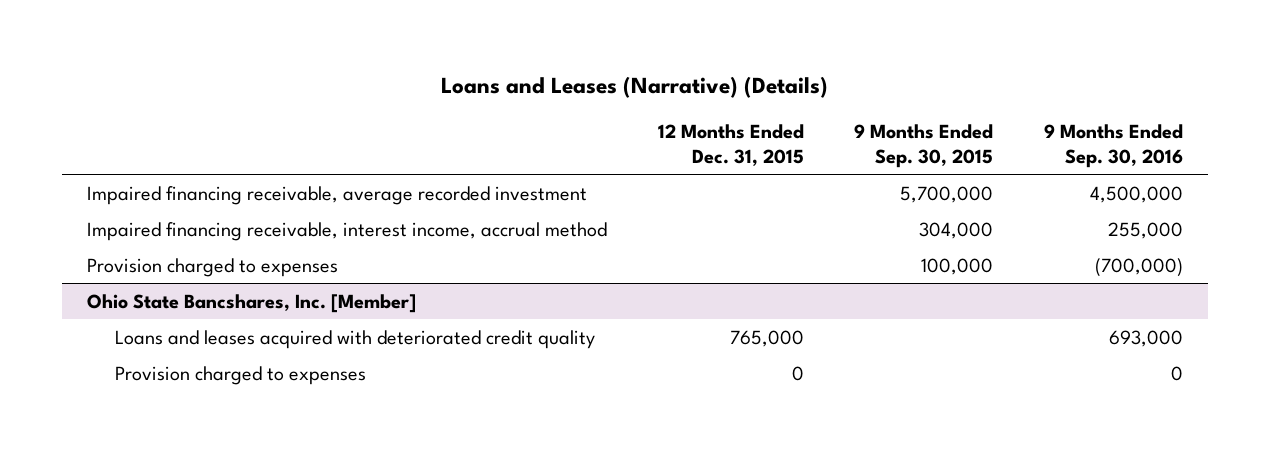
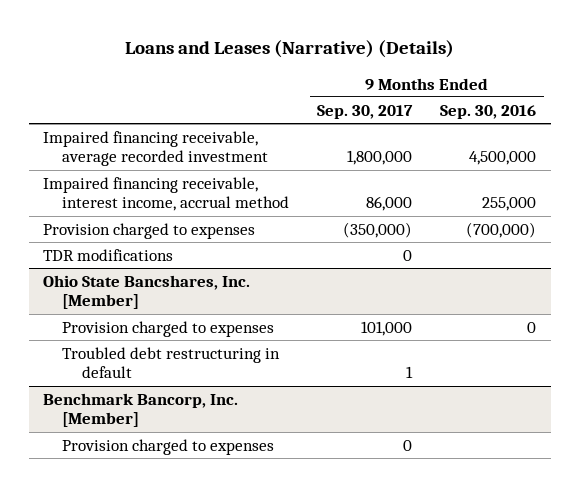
[657,124,804,166] 12 Months Ended Dec. 31, 2015 -> none
[854,124,994,168] 9 Months Ended Sep. 30, 2015 -> none
none -> [317,104,414,119] Sep. 30, 2017
none -> [42,248,173,261] TDR modifications
[114,329,595,349] Loans and leases acquired with deteriorated credit quality -> none
none -> [62,346,281,379] Troubled debt restructuring in default
none -> [42,392,238,428] Benchmark Bancorp, Inc. [Member]
none -> [62,438,275,455] Provision charged to expenses

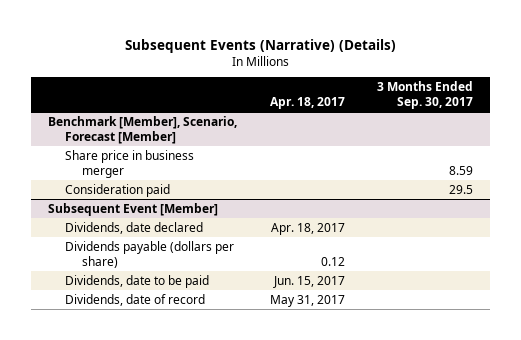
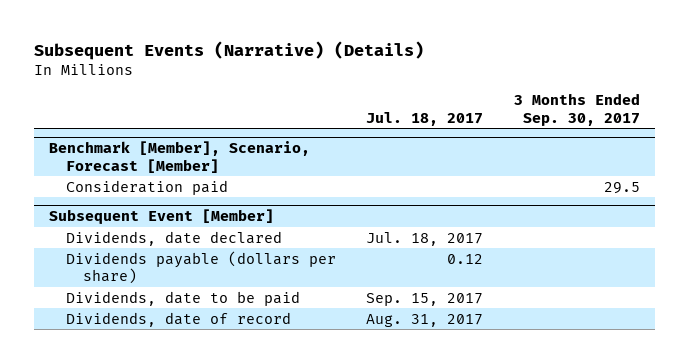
[269,97,345,110] Apr. 18, 2017 -> none
none -> [366,111,484,126] Jul. 18, 2017
[64,149,194,178] Share price in business merger -> none

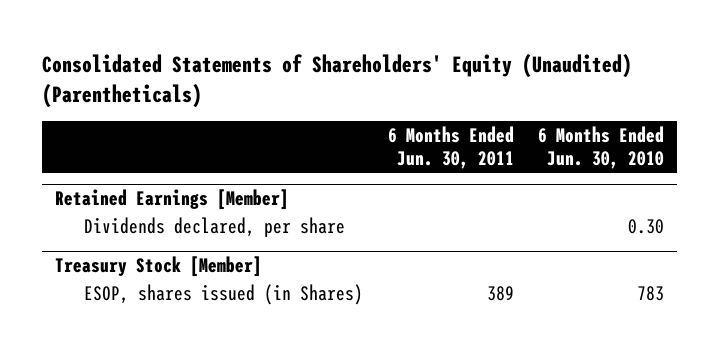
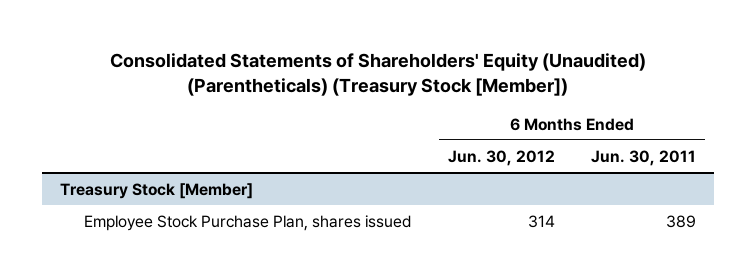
[42,54,633,109] Consolidated Statements of Shareholders' Equity (Unaudited) (Parentheticals) -> [110,52,647,96] Consolidated Statements of Shareholders' Equity (Unaudited) (Parentheticals) (Treasury Stock [Member])
[538,126,665,169] 6 Months Ended Jun. 30, 2010 -> none
none -> [447,149,555,166] Jun. 30, 2012
[54,189,289,211] Retained Earnings [Member] -> none
[83,216,345,237] Dividends declared, per share -> none
[83,283,363,305] ESOP, shares issued (in Shares) -> [84,214,412,231] Employee Stock Purchase Plan, shares issued

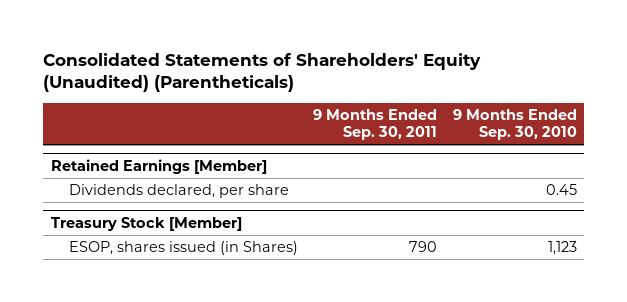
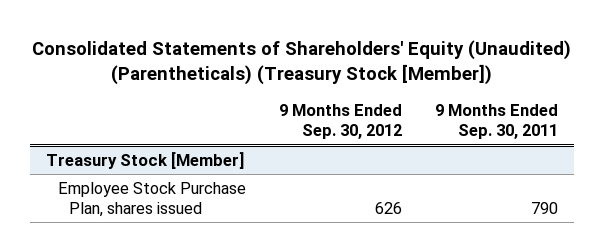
[42,52,481,93] Consolidated Statements of Shareholders' Equity (Unaudited) (Parentheticals) -> [32,39,572,86] Consolidated Statements of Shareholders' Equity (Unaudited) (Parentheticals) (Treasury Stock [Member])
[452,108,577,141] 9 Months Ended Sep. 30, 2010 -> none
none -> [278,104,402,140] 9 Months Ended Sep. 30, 2012
[50,158,267,174] Retained Earnings [Member] -> none
[68,183,289,198] Dividends declared, per share -> none
[68,240,298,255] ESOP, shares issued (in Shares) -> [57,181,246,217] Employee Stock Purchase Plan, shares issued

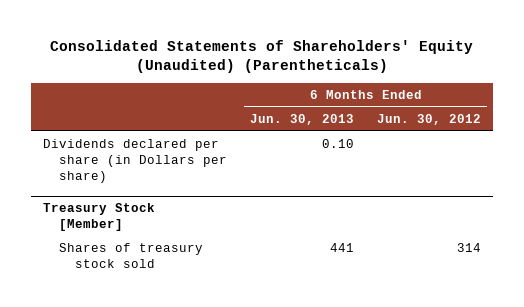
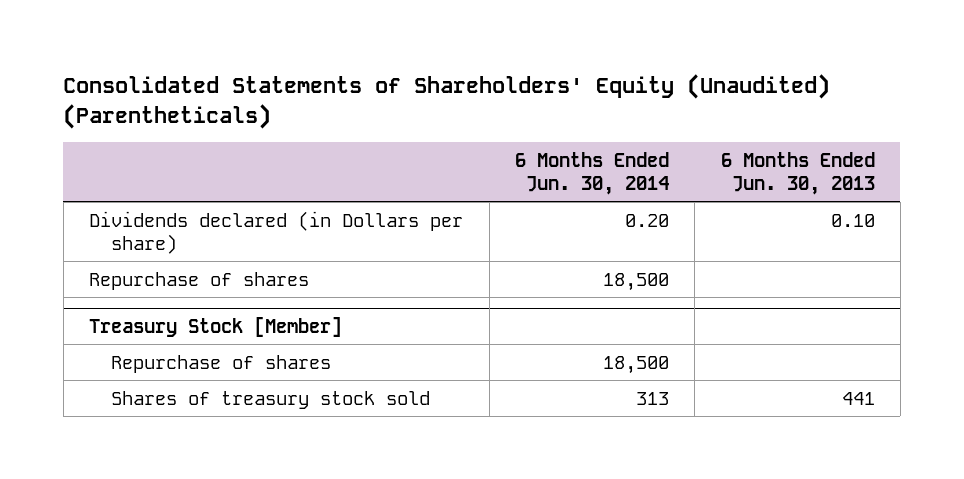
[377,113,482,125] Jun. 30, 2012 -> none
none -> [514,151,669,196] 6 Months Ended Jun. 30, 2014
[42,139,228,184] Dividends declared per share (in Dollars per share) -> [89,210,464,254] Dividends declared (in Dollars per share)
none -> [89,271,310,290] Repurchase of shares
none -> [110,354,331,373] Repurchase of shares

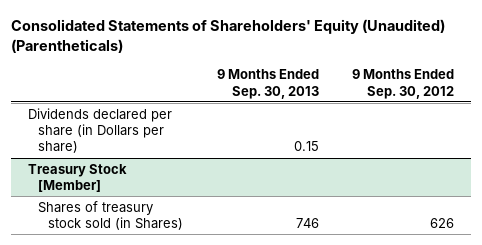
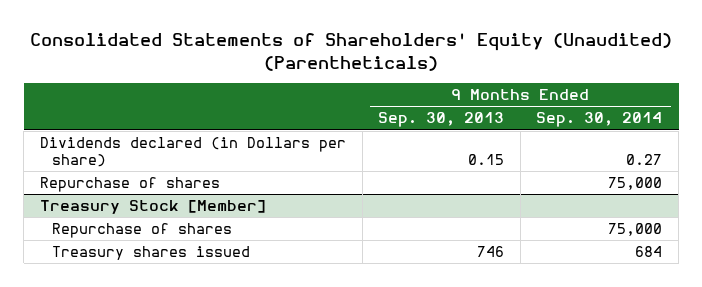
[351,69,454,99] 9 Months Ended Sep. 30, 2012 -> none
none -> [536,112,663,128] Sep. 30, 2014
[27,107,172,154] Dividends declared per share (in Dollars per share) -> [39,137,346,168] Dividends declared (in Dollars per share)
none -> [39,177,220,193] Repurchase of shares
none -> [51,223,232,239] Repurchase of shares
[38,200,184,231] Shares of treasury stock sold (in Shares) -> [51,246,250,261] Treasury shares issued

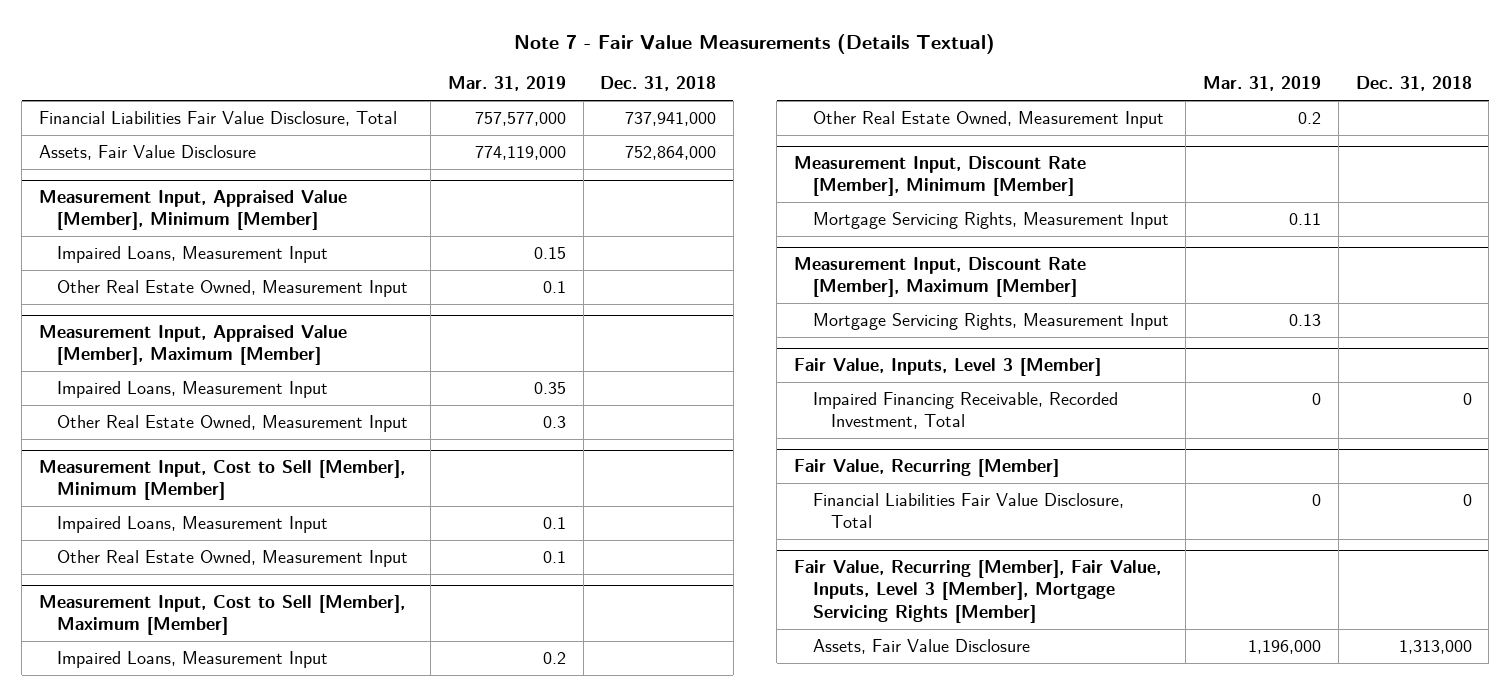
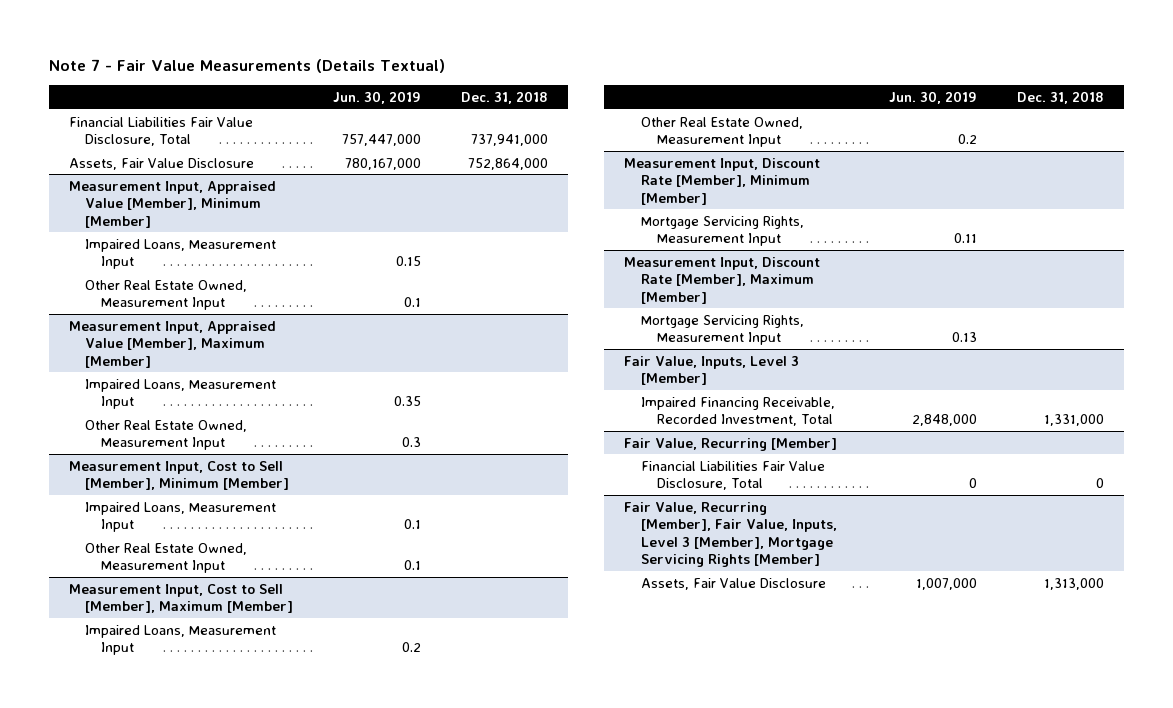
[447,76,566,92] Mar. 31, 2019 -> none
none -> [333,90,422,104] Jun. 30, 2019
[1462,393,1472,406] 0 -> [1044,414,1105,427] 1,331,000

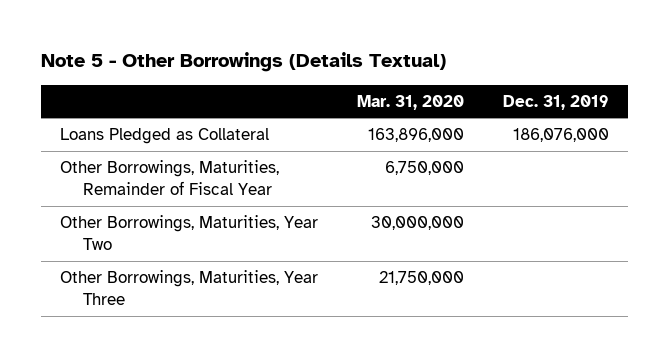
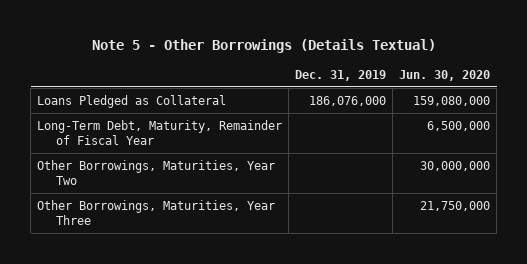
[356,94,464,110] Mar. 31, 2020 -> none
none -> [399,69,491,81] Jun. 30, 2020
[60,160,280,196] Other Borrowings, Maturities, Remainder of Fiscal Year -> [37,119,283,146] Long-Term Debt, Maturity, Remainder of Fiscal Year

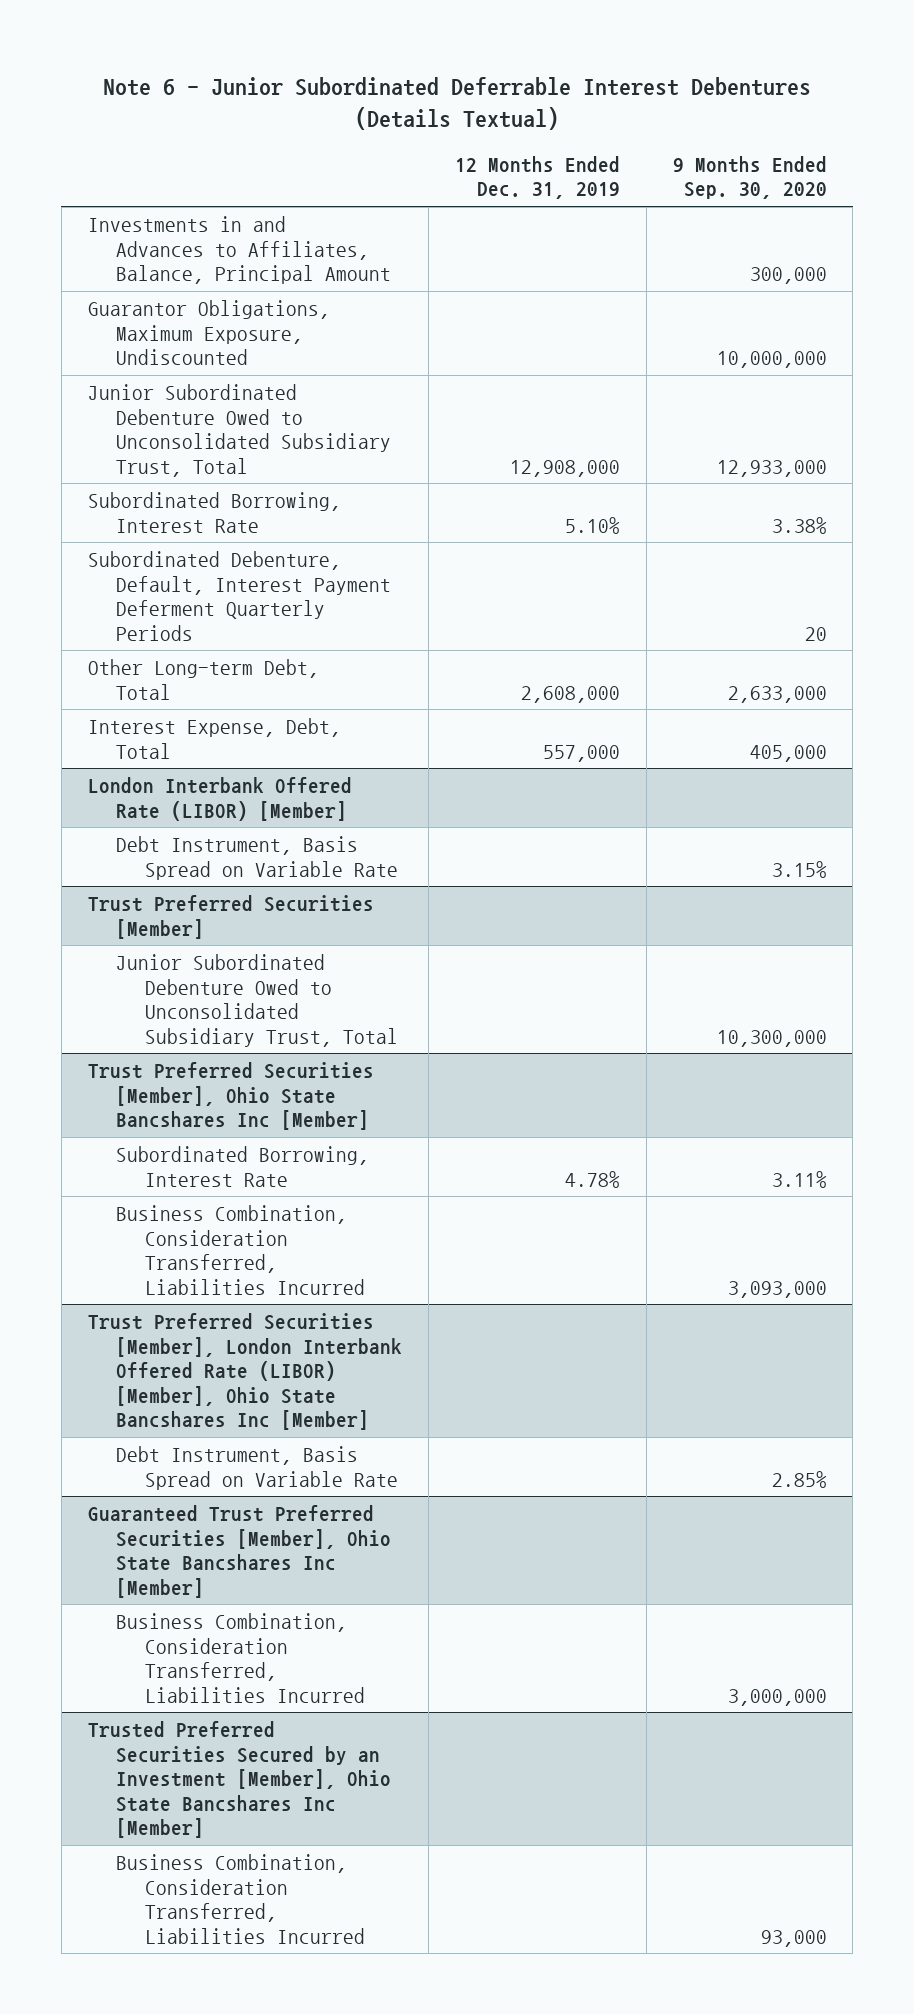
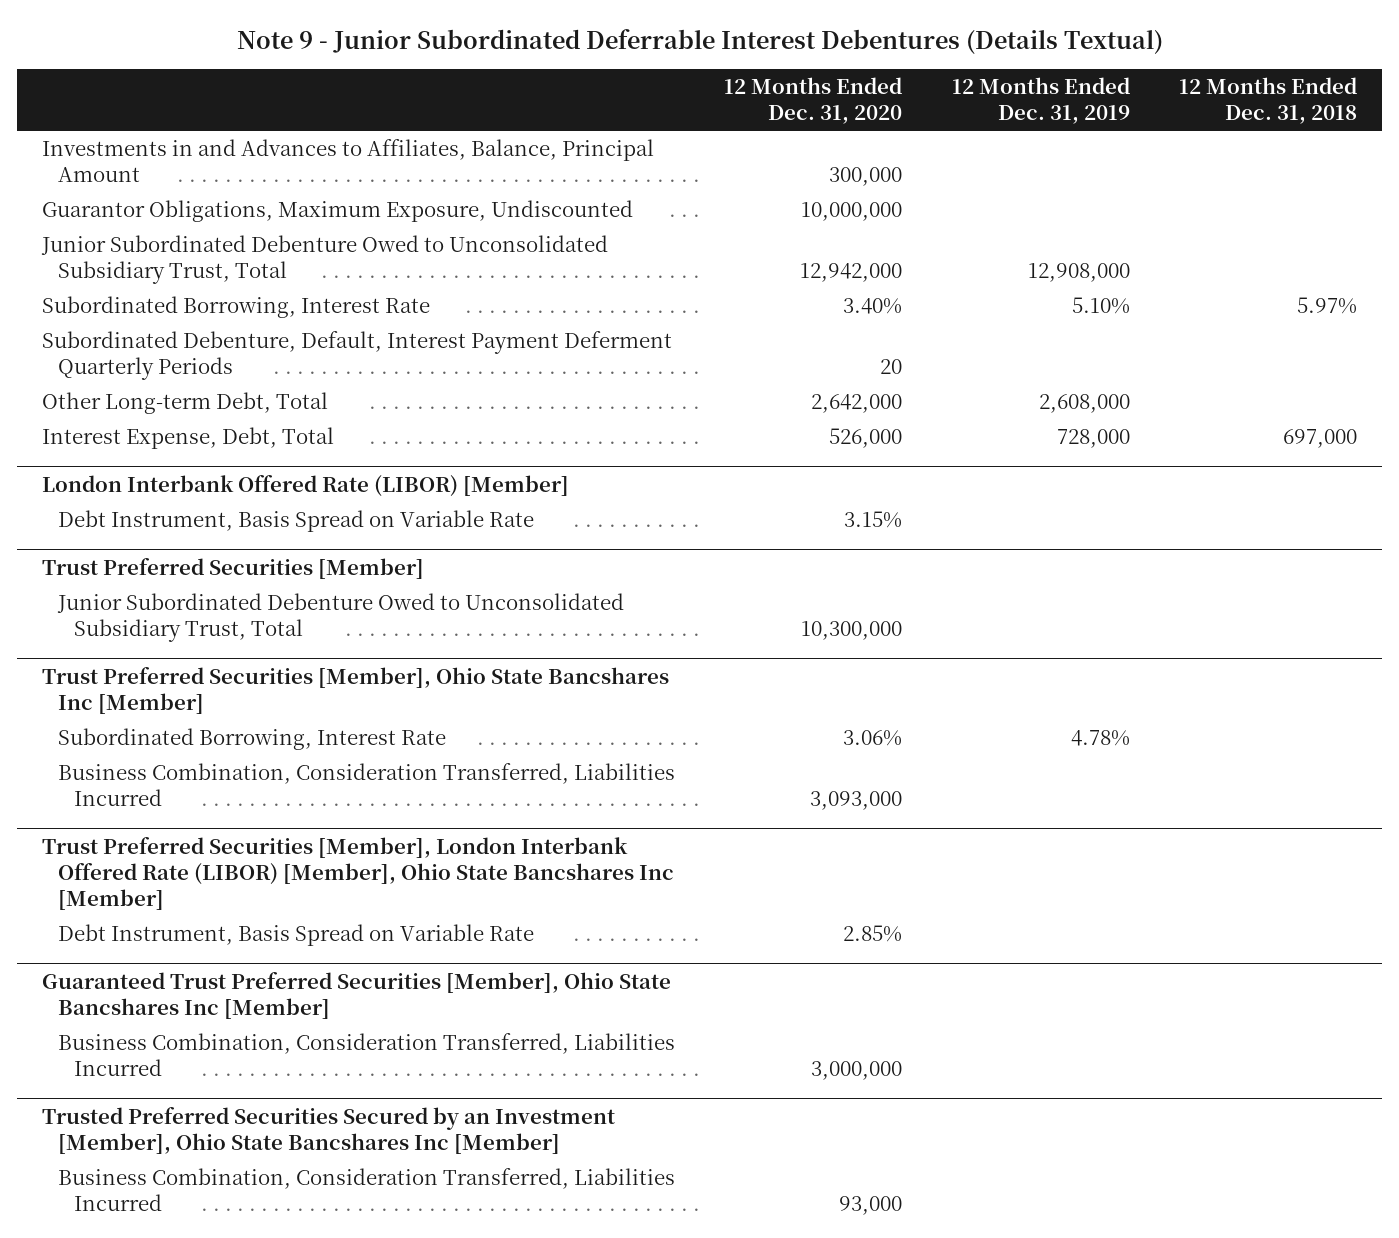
[103,76,812,130] Note 6 - Junior Subordinated Deferrable Interest Debentures (Details Textual) -> [236,28,1163,54] Note 9 - Junior Subordinated Deferrable Interest Debentures (Details Textual)
[672,155,827,200] 9 Months Ended Sep. 30, 2020 -> none
none -> [724,77,903,125] 12 Months Ended Dec. 31, 2020
none -> [1179,77,1358,125] 12 Months Ended Dec. 31, 2018
[542,744,620,762] 557,000 -> [1056,428,1130,448] 728,000

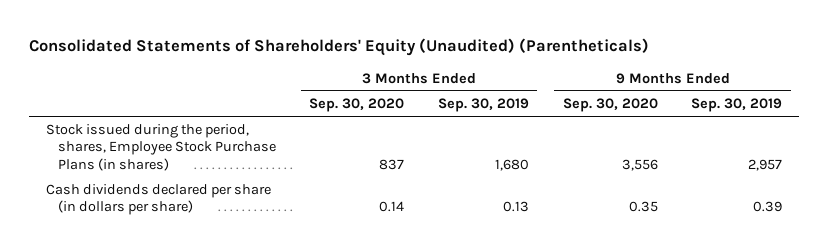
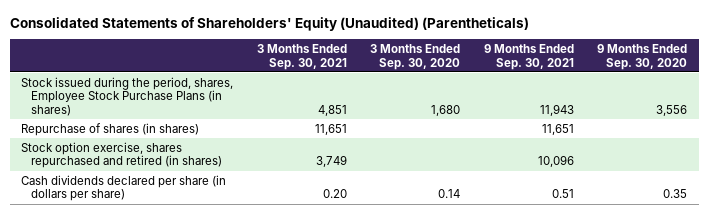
[438,98,530,113] Sep. 30, 2019 -> none
[691,98,783,113] Sep. 30, 2019 -> none
none -> [256,43,347,70] 3 Months Ended Sep. 30, 2021
none -> [483,43,574,70] 9 Months Ended Sep. 30, 2021
[379,158,405,170] 837 -> [431,105,461,117] 1,680
none -> [21,122,200,136] Repurchase of shares (in shares)
none -> [21,141,222,169] Stock option exercise, shares repurchased and retired (in shares)

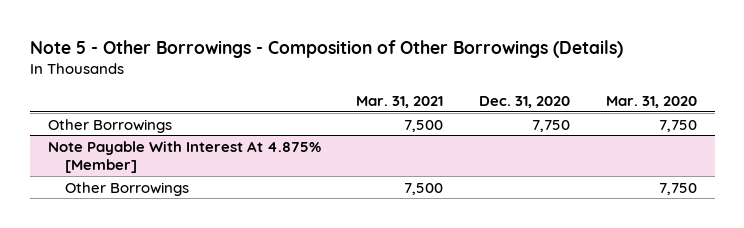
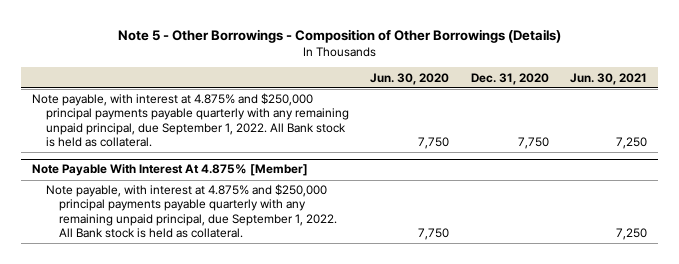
[356,95,444,108] Mar. 31, 2021 -> none
[605,95,697,108] Mar. 31, 2020 -> none
none -> [370,72,450,85] Jun. 30, 2020
none -> [569,72,647,85] Jun. 30, 2021
[47,118,172,133] Other Borrowings -> [32,93,349,147] Note payable, with interest at 4.875% and $250,000 principal payments payable quarterly with any remaining unpaid principal, due September 1, 2022. All Bank stock is held as collateral.
[64,181,189,196] Other Borrowings -> [45,184,338,238] Note payable, with interest at 4.875% and $250,000 principal payments payable quarterly with any remaining unpaid principal, due September 1, 2022. All Bank stock is held as collateral.

